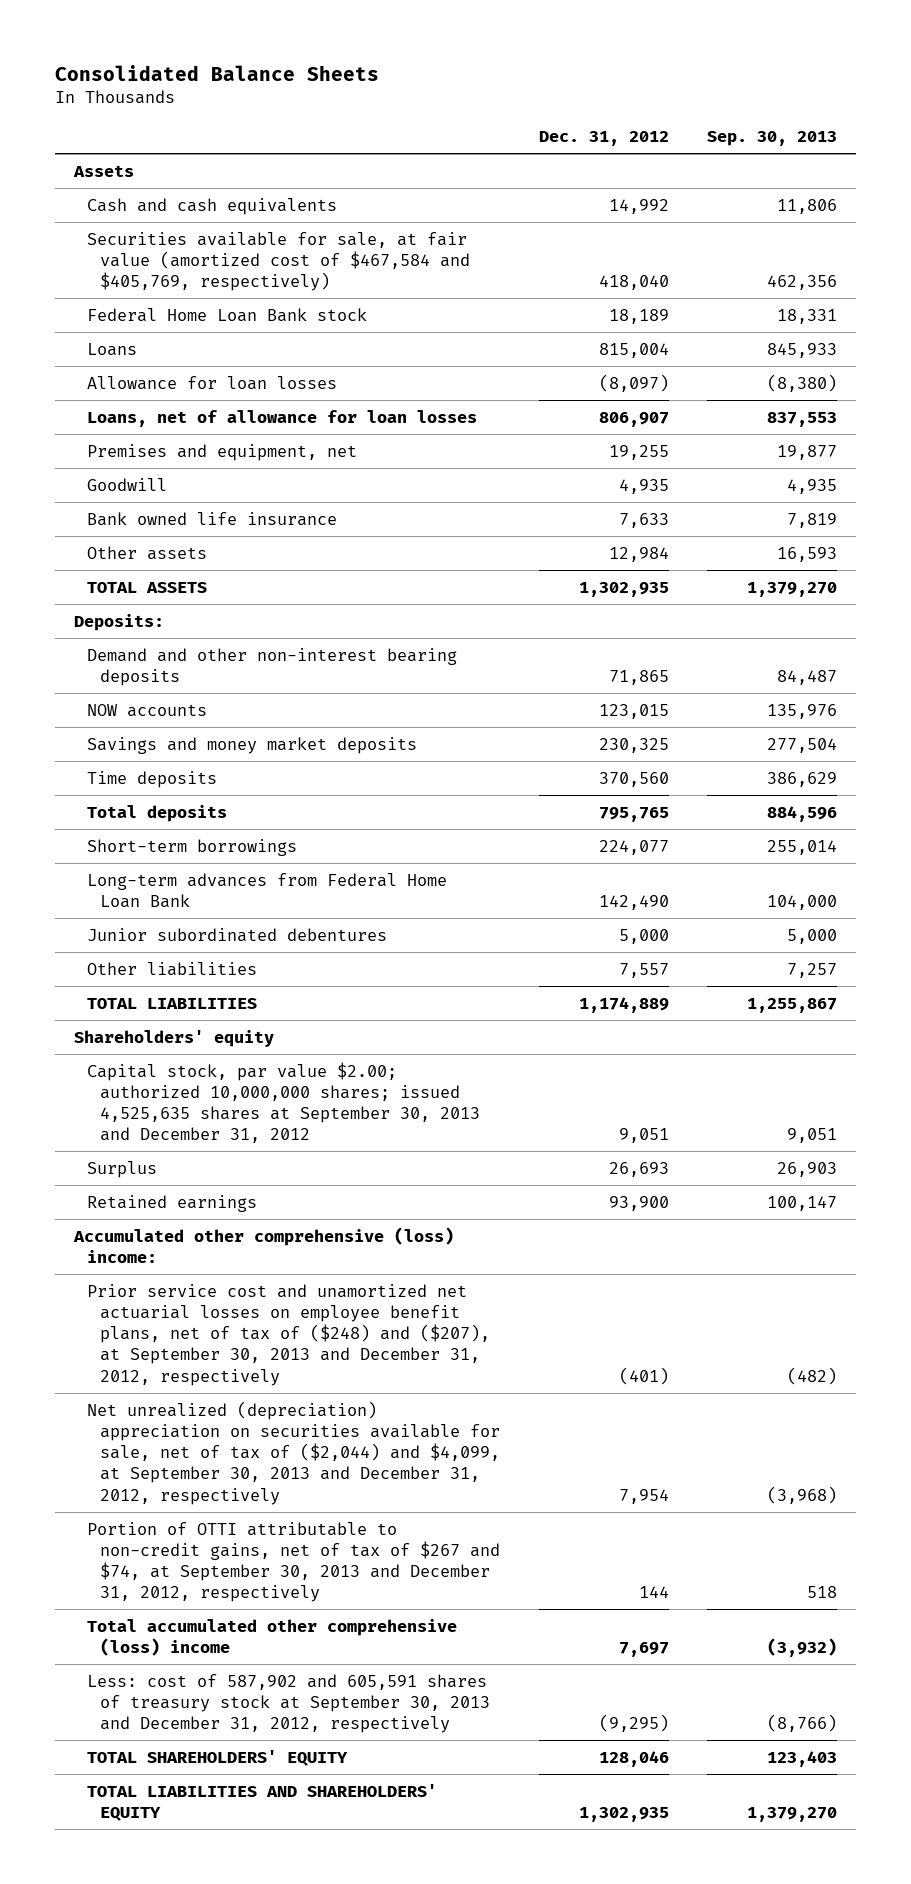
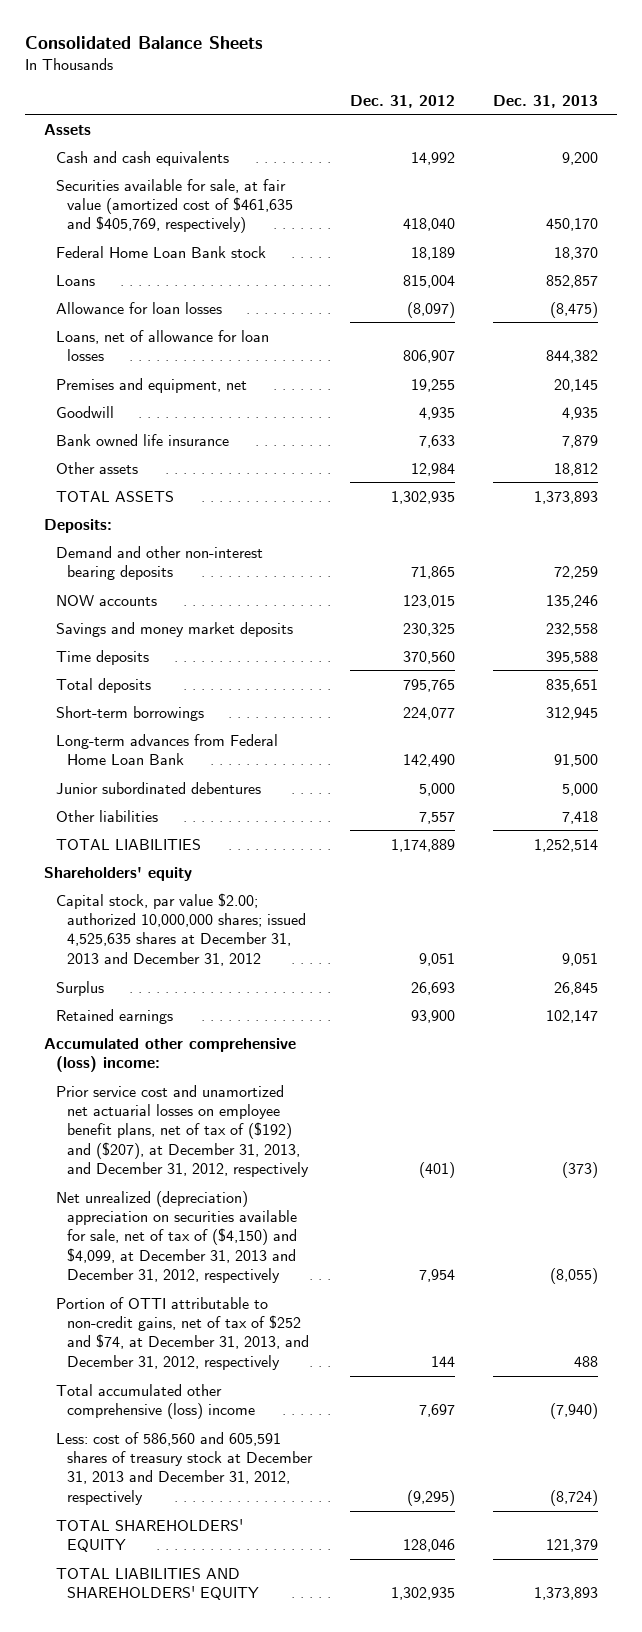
[707,131,838,147] Sep. 30, 2013 -> none
none -> [492,94,598,108] Dec. 31, 2013
[87,231,471,292] Securities available for sale, at fair value (amortized cost of $467,584 and $405,769, respectively) -> [55,178,293,234] Securities available for sale, at fair value (amortized cost of $461,635 and $405,769, respectively)
[87,1061,481,1144] Capital stock, par value $2.00; authorized 10,000,000 shares; issued 4,525,635 shares at September 30, 2013 and December 31, 2012 -> [55,892,306,966] Capital stock, par value $2.00; authorized 10,000,000 shares; issued 4,525,635 shares at December 31, 2013 and December 31, 2012
[87,1283,491,1386] Prior service cost and unamortized net actuarial losses on employee benefit plans, net of tax of ($248) and ($207), at September 30, 2013 and December 31, 2012, respectively -> [55,1084,309,1178] Prior service cost and unamortized net actuarial losses on employee benefit plans, net of tax of ($192) and ($207), at December 31, 2013, and December 31, 2012, respectively
[87,1400,501,1505] Net unrealized (depreciation) appreciation on securities available for sale, net of tax of ($2,044) and $4,099, at September 30, 2013 and December 31, 2012, respectively -> [55,1190,297,1284] Net unrealized (depreciation) appreciation on securities available for sale, net of tax of ($4,150) and $4,099, at December 31, 2013 and December 31, 2012, respectively
[87,1521,501,1603] Portion of OTTI attributable to non-credit gains, net of tax of $267 and $74, at September 30, 2013 and December 31, 2012, respectively -> [55,1296,309,1370] Portion of OTTI attributable to non-credit gains, net of tax of $252 and $74, at December 31, 2013, and December 31, 2012, respectively
[87,1673,491,1734] Less: cost of 587,902 and 605,591 shares of treasury stock at September 30, 2013 and December 31, 2012, respectively -> [55,1431,313,1505] Less: cost of 586,560 and 605,591 shares of treasury stock at December 31, 2013 and December 31, 2012, respectively

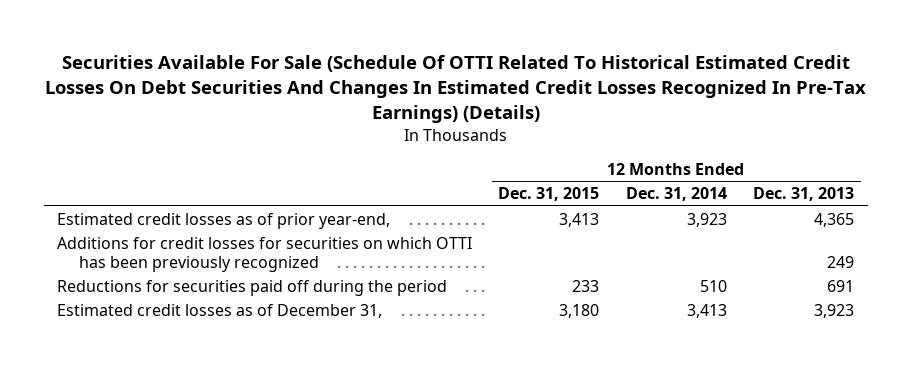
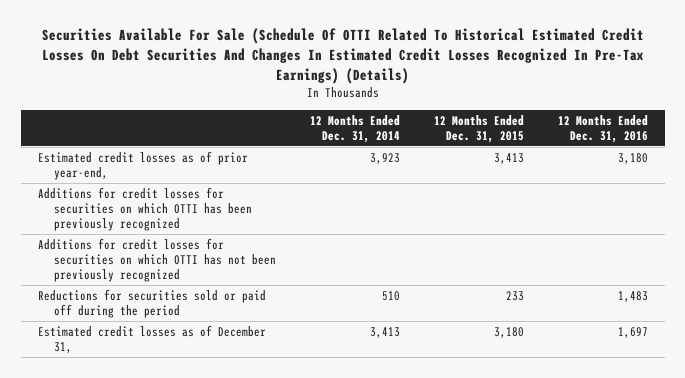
[753,187,855,202] Dec. 31, 2013 -> none
none -> [557,114,648,143] 12 Months Ended Dec. 31, 2016
none -> [37,237,276,283] Additions for credit losses for securities on which OTTI has not been previously recognized
[56,280,447,297] Reductions for securities paid off during the period -> [37,288,266,318] Reductions for securities sold or paid off during the period

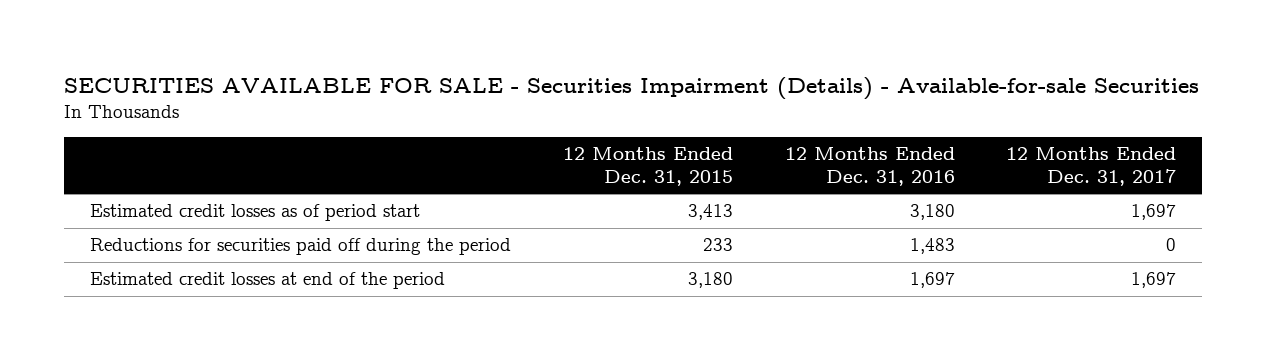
[41,28,644,84] Securities Available For Sale (Schedule Of OTTI Related To Historical Estimated Credit Losses On Debt Securities And Changes In Estimated Credit Losses Recognized In Pre-Tax Earnings) (Details) -> [64,77,1200,101] SECURITIES AVAILABLE FOR SALE - Securities Impairment (Details) - Available-for-sale Securities
[309,114,400,143] 12 Months Ended Dec. 31, 2014 -> none
none -> [1006,147,1177,186] 12 Months Ended Dec. 31, 2017
[37,186,252,232] Additions for credit losses for securities on which OTTI has been previously recognized -> none
[37,237,276,283] Additions for credit losses for securities on which OTTI has not been previously recognized -> none
[37,150,248,180] Estimated credit losses as of prior year-end, -> [89,204,420,222] Estimated credit losses as of period start
[37,288,266,318] Reductions for securities sold or paid off during the period -> [89,238,511,256] Reductions for securities paid off during the period
[37,324,266,353] Estimated credit losses as of December 31, -> [89,272,445,290] Estimated credit losses at end of the period

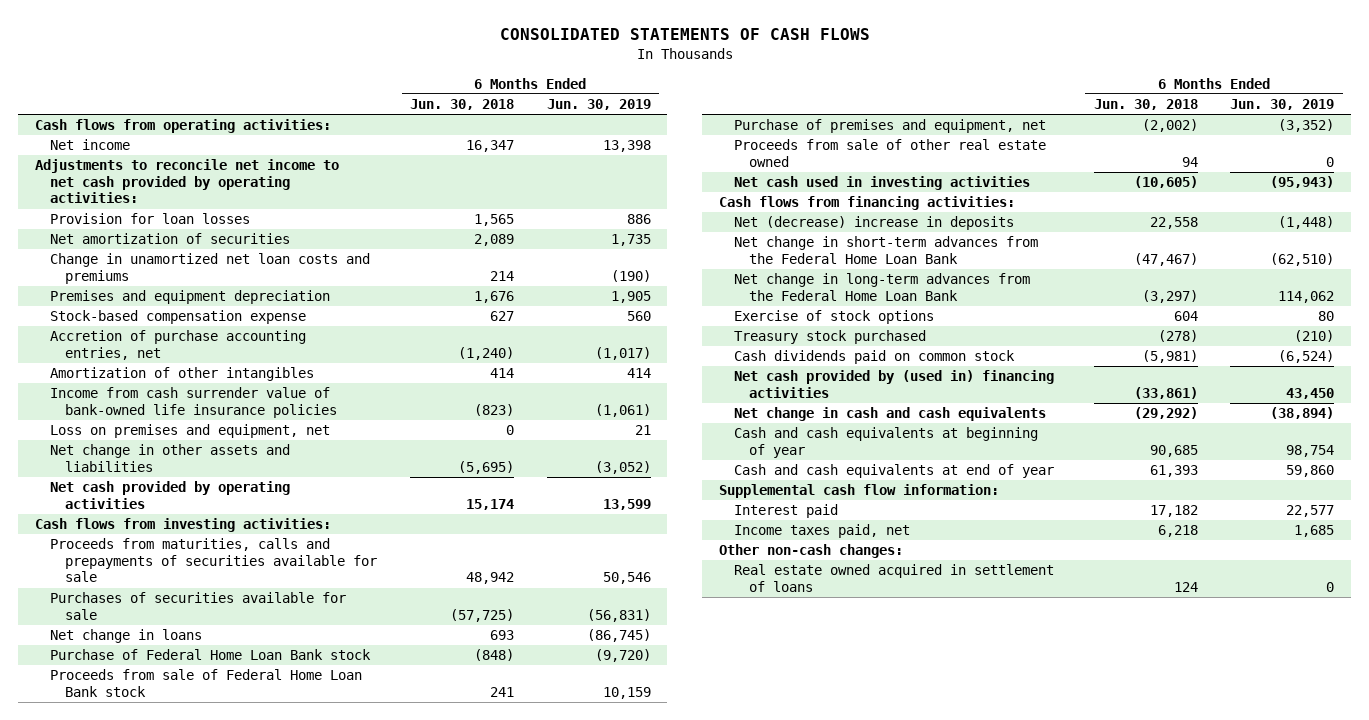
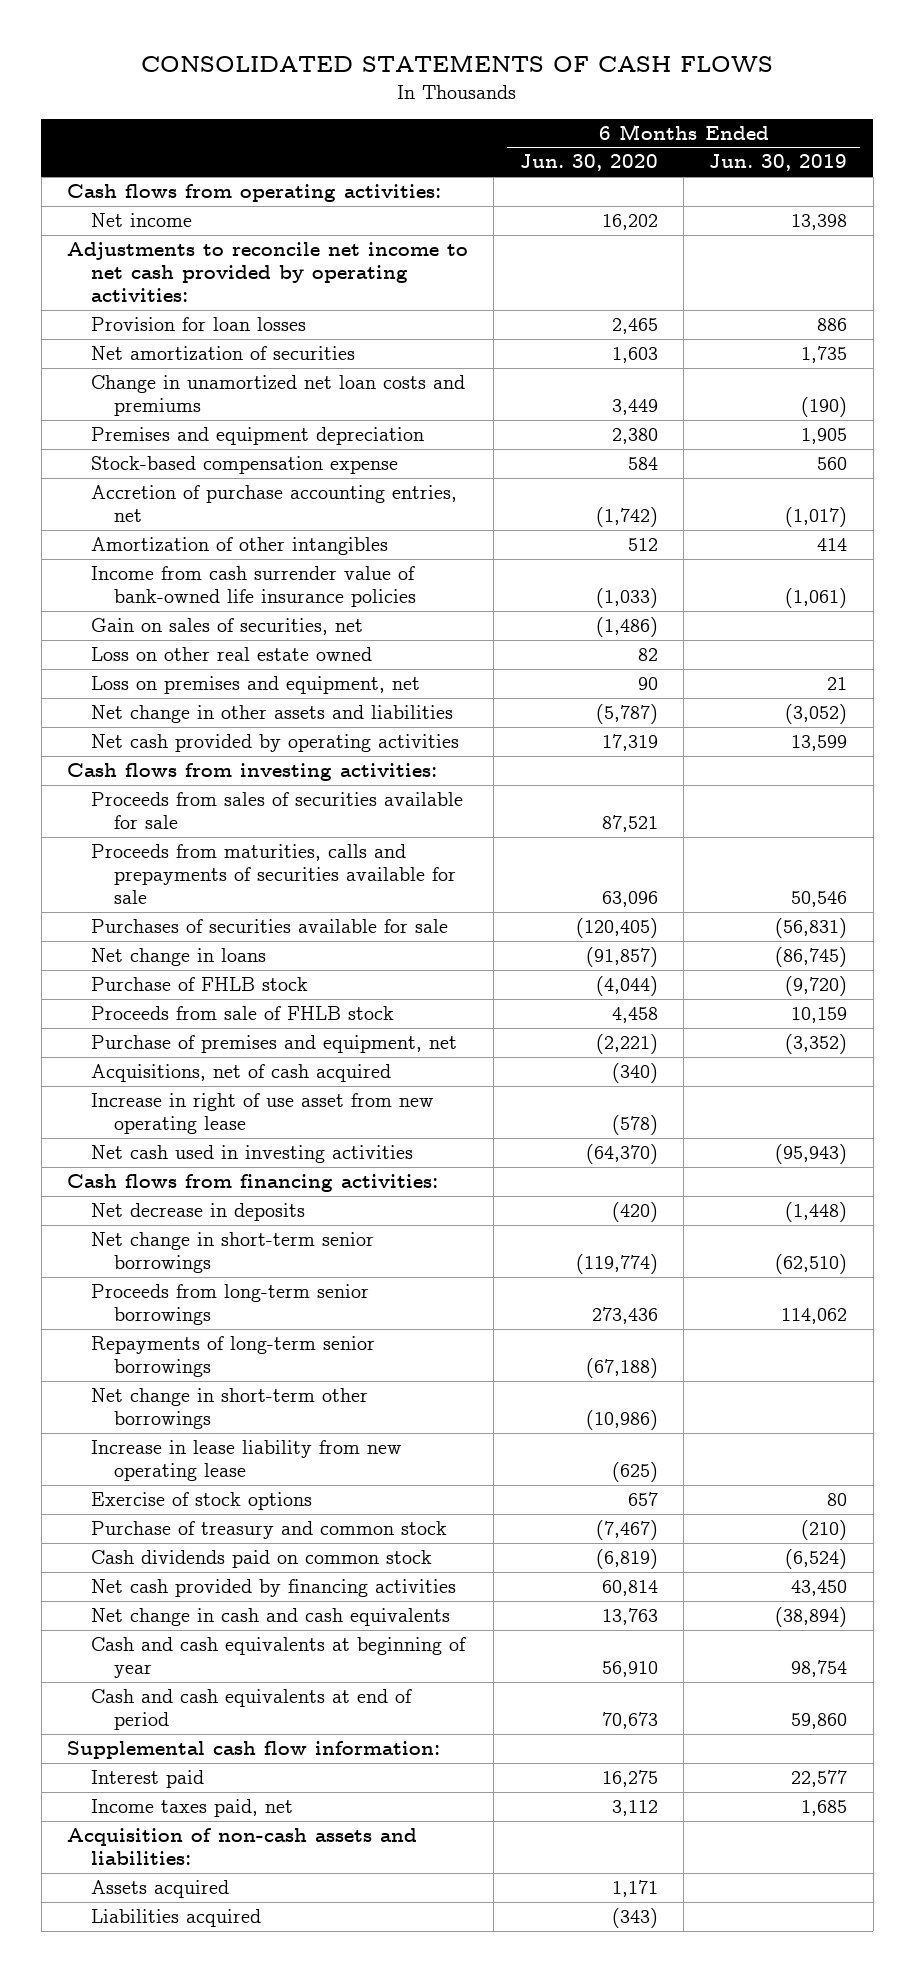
[409,98,514,110] Jun. 30, 2018 -> none
none -> [519,154,658,172] Jun. 30, 2020
none -> [90,618,363,636] Gain on sales of securities, net
none -> [90,647,372,662] Loss on other real estate owned
none -> [90,792,463,830] Proceeds from sales of securities available for sale
[49,649,371,661] Purchase of Federal Home Loan Bank stock -> [90,977,308,992] Purchase of FHLB stock
[49,669,362,697] Proceeds from sale of Federal Home Loan Bank stock -> [90,1006,394,1021] Proceeds from sale of FHLB stock
[733,139,1046,167] Proceeds from sale of other real estate owned -> none
none -> [90,1064,391,1083] Acquisitions, net of cash acquired
none -> [90,1093,434,1135] Increase in right of use asset from new operating lease
[733,216,1014,231] Net (decrease) increase in deposits -> [90,1203,305,1222] Net decrease in deposits
[733,236,1038,264] Net change in short-term advances from the Federal Home Loan Bank -> [90,1232,374,1274] Net change in short-term senior borrowings
[733,273,1030,301] Net change in long-term advances from the Federal Home Loan Bank -> [90,1284,369,1326] Proceeds from long-term senior borrowings
none -> [90,1336,375,1378] Repayments of long-term senior borrowings
none -> [90,1388,368,1430] Net change in short-term other borrowings
none -> [90,1440,402,1482] Increase in lease liability from new operating lease
[733,330,926,345] Treasury stock purchased -> [90,1521,447,1540] Purchase of treasury and common stock
[733,370,1054,398] Net cash provided by (used in) financing activities -> [90,1579,456,1598] Net cash provided by financing activities
[733,464,1054,479] Cash and cash equivalents at end of year -> [90,1689,412,1731] Cash and cash equivalents at end of period
[733,564,1054,592] Real estate owned acquired in settlement of loans -> none
[718,544,903,559] Other non-cash changes: -> [67,1828,418,1866] Acquisition of non-cash assets and liabilities:
none -> [90,1880,229,1899] Assets acquired
none -> [90,1909,261,1928] Liabilities acquired

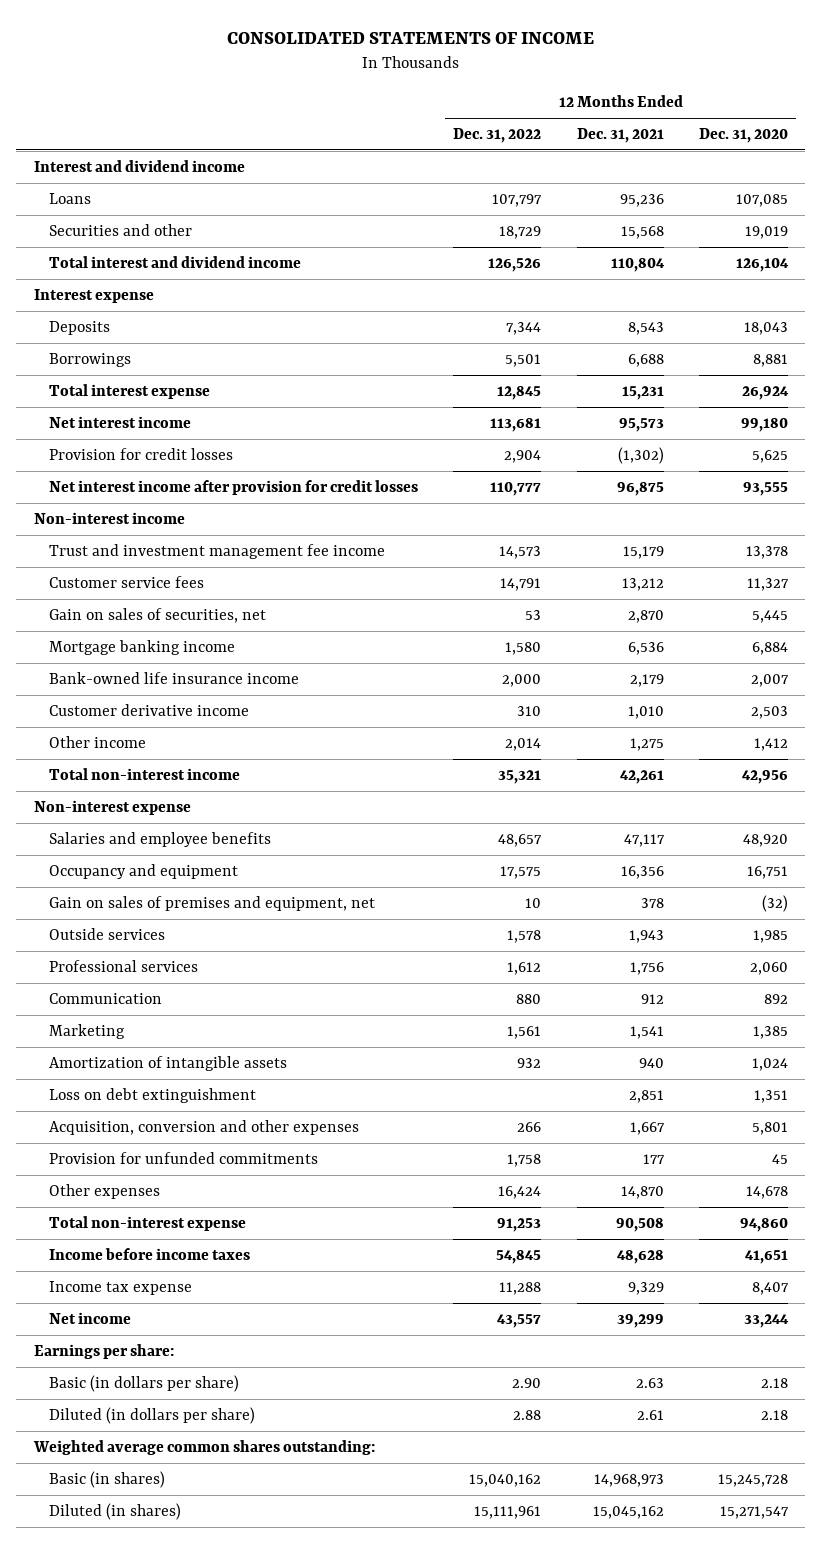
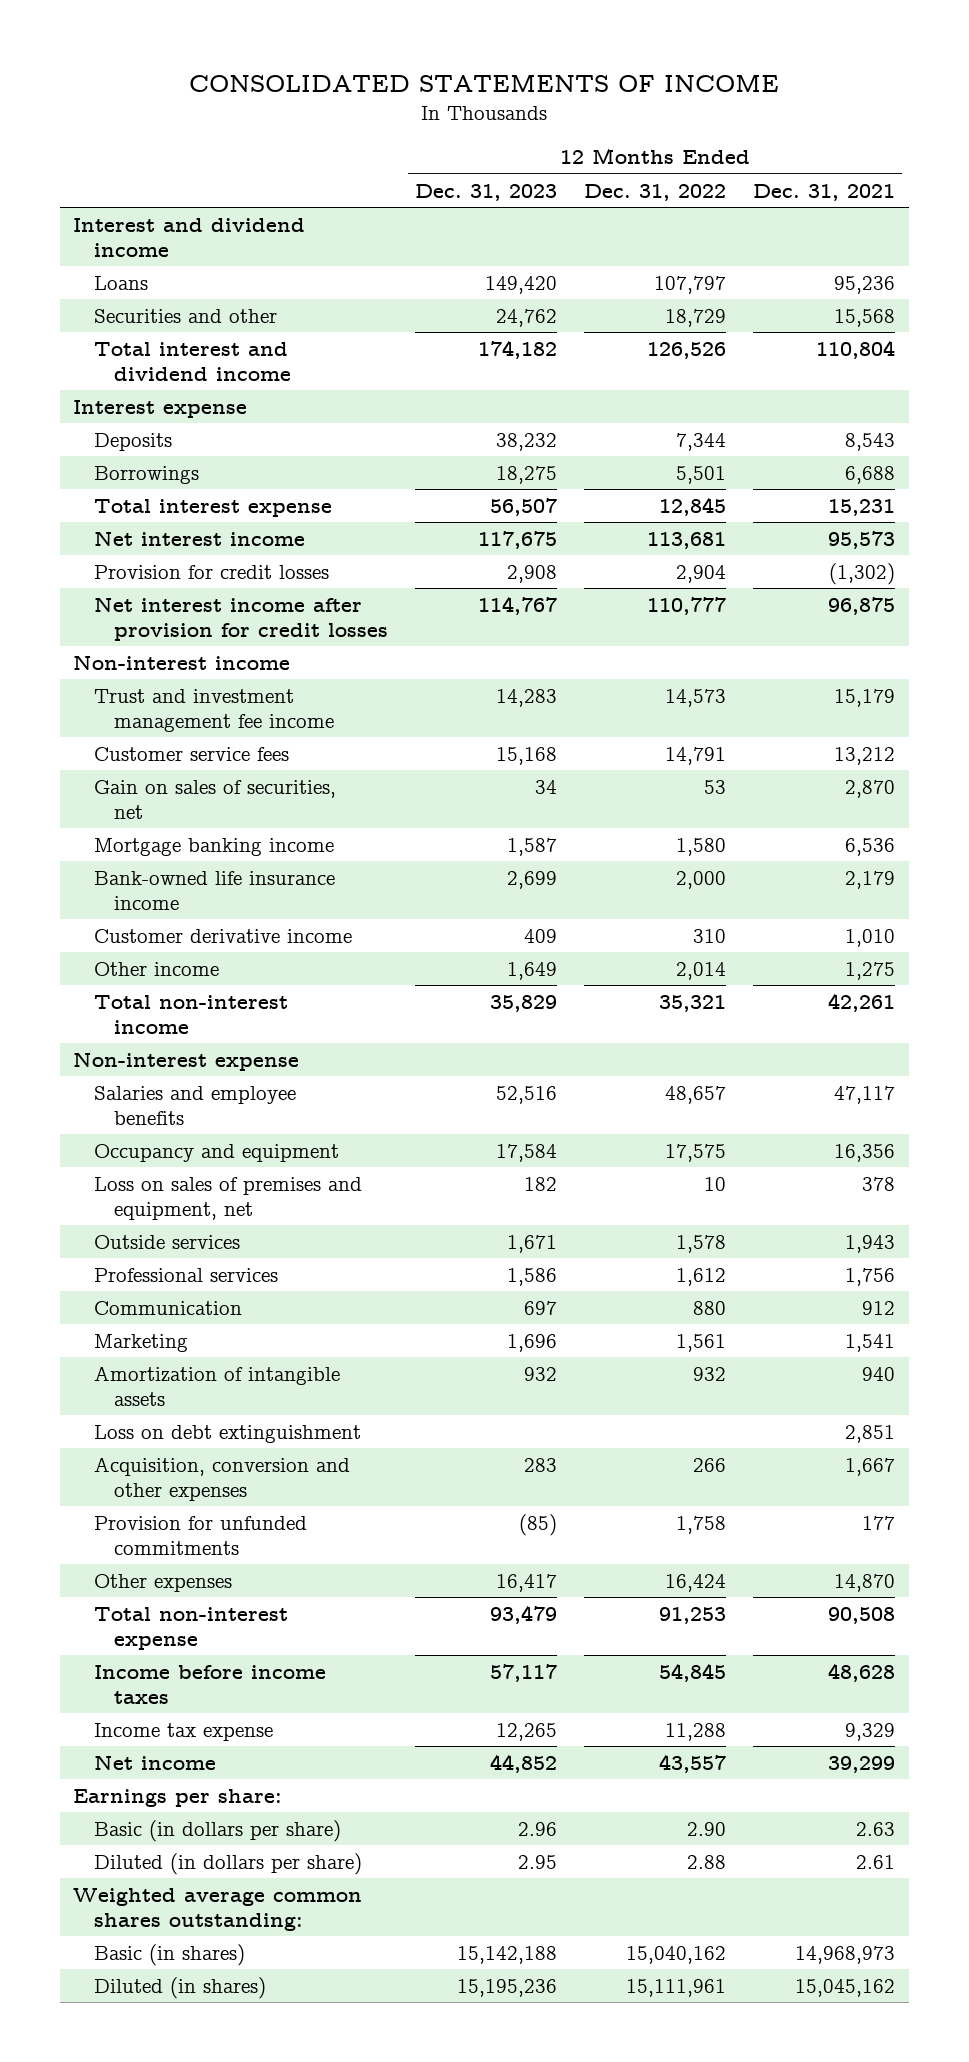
[698,128,788,144] Dec. 31, 2020 -> none
none -> [415,183,558,201] Dec. 31, 2023
[49,895,376,911] Gain on sales of premises and equipment, net -> [93,1176,362,1220] Loss on sales of premises and equipment, net

